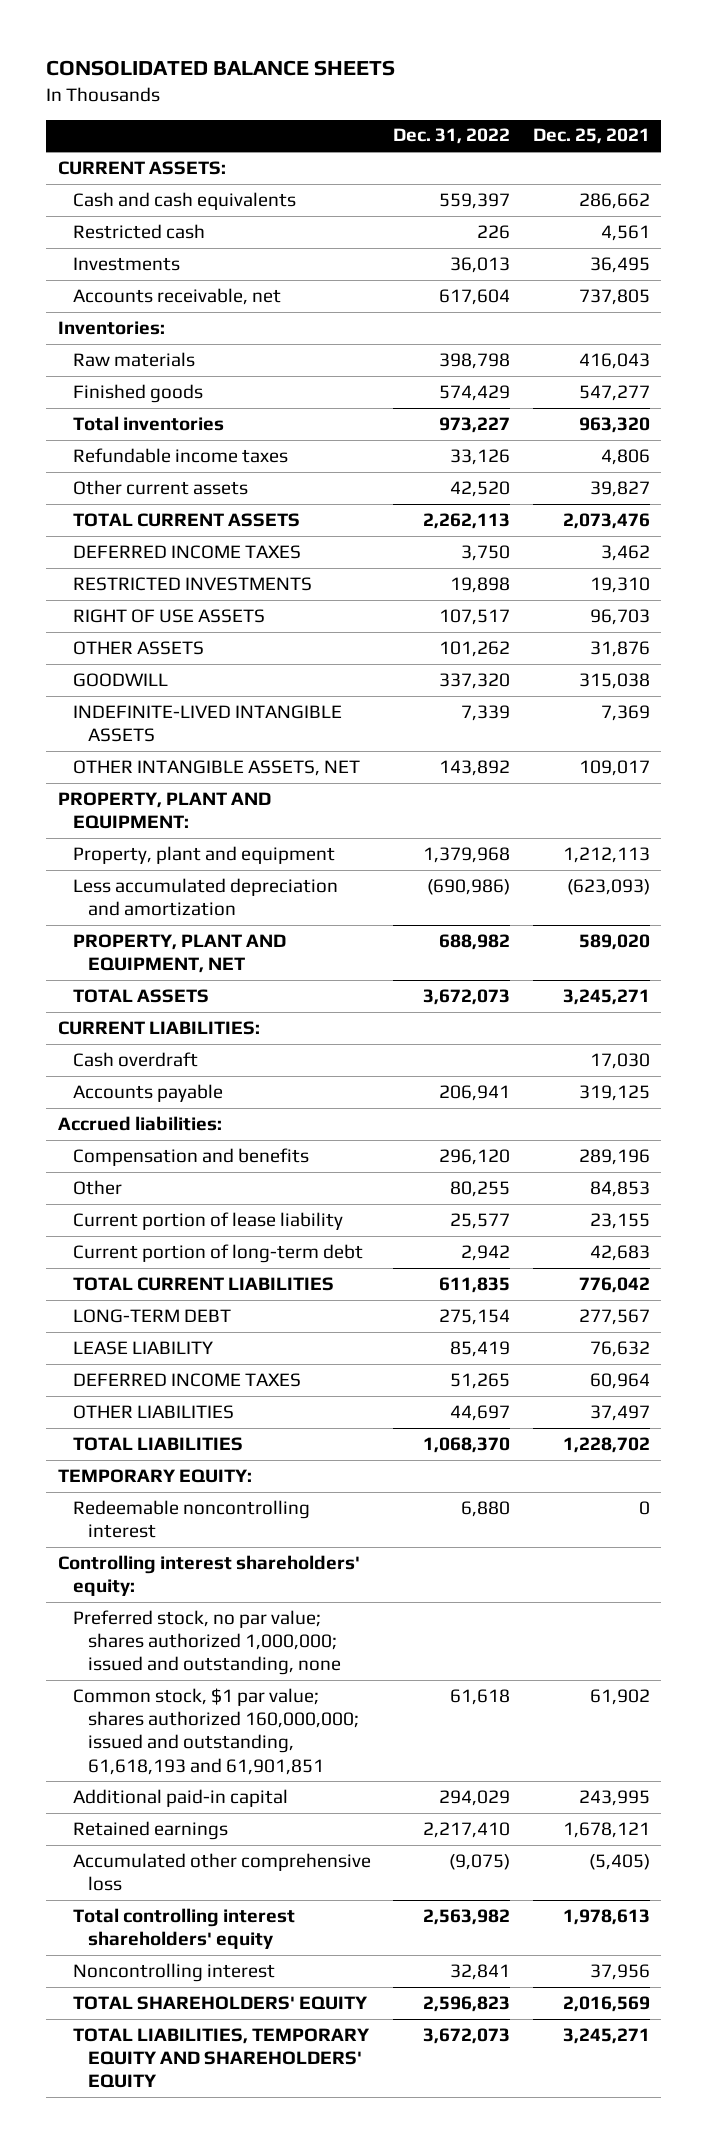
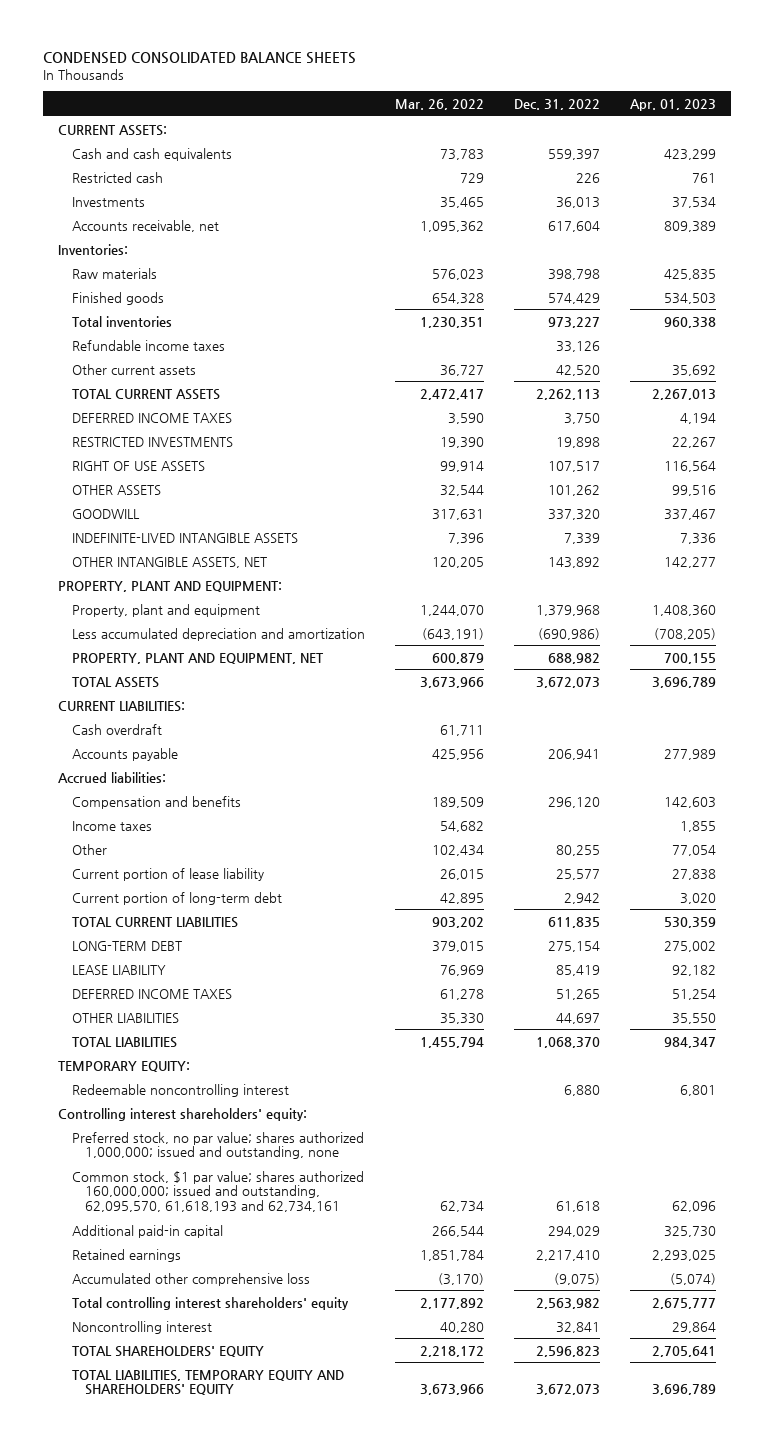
[46,60,396,77] CONSOLIDATED BALANCE SHEETS -> [43,52,357,65] CONDENSED CONSOLIDATED BALANCE SHEETS
[532,128,650,145] Dec. 25, 2021 -> none
none -> [394,98,484,110] Mar. 26, 2022
none -> [629,98,716,111] Apr. 01, 2023
none -> [71,820,152,831] Income taxes
[72,1687,360,1775] Common stock, $1 par value; shares authorized 160,000,000; issued and outstanding, 61,618,193 and 61,901,851 -> [71,1170,364,1212] Common stock, $1 par value; shares authorized 160,000,000; issued and outstanding, 62,095,570, 61,618,193 and 62,734,161

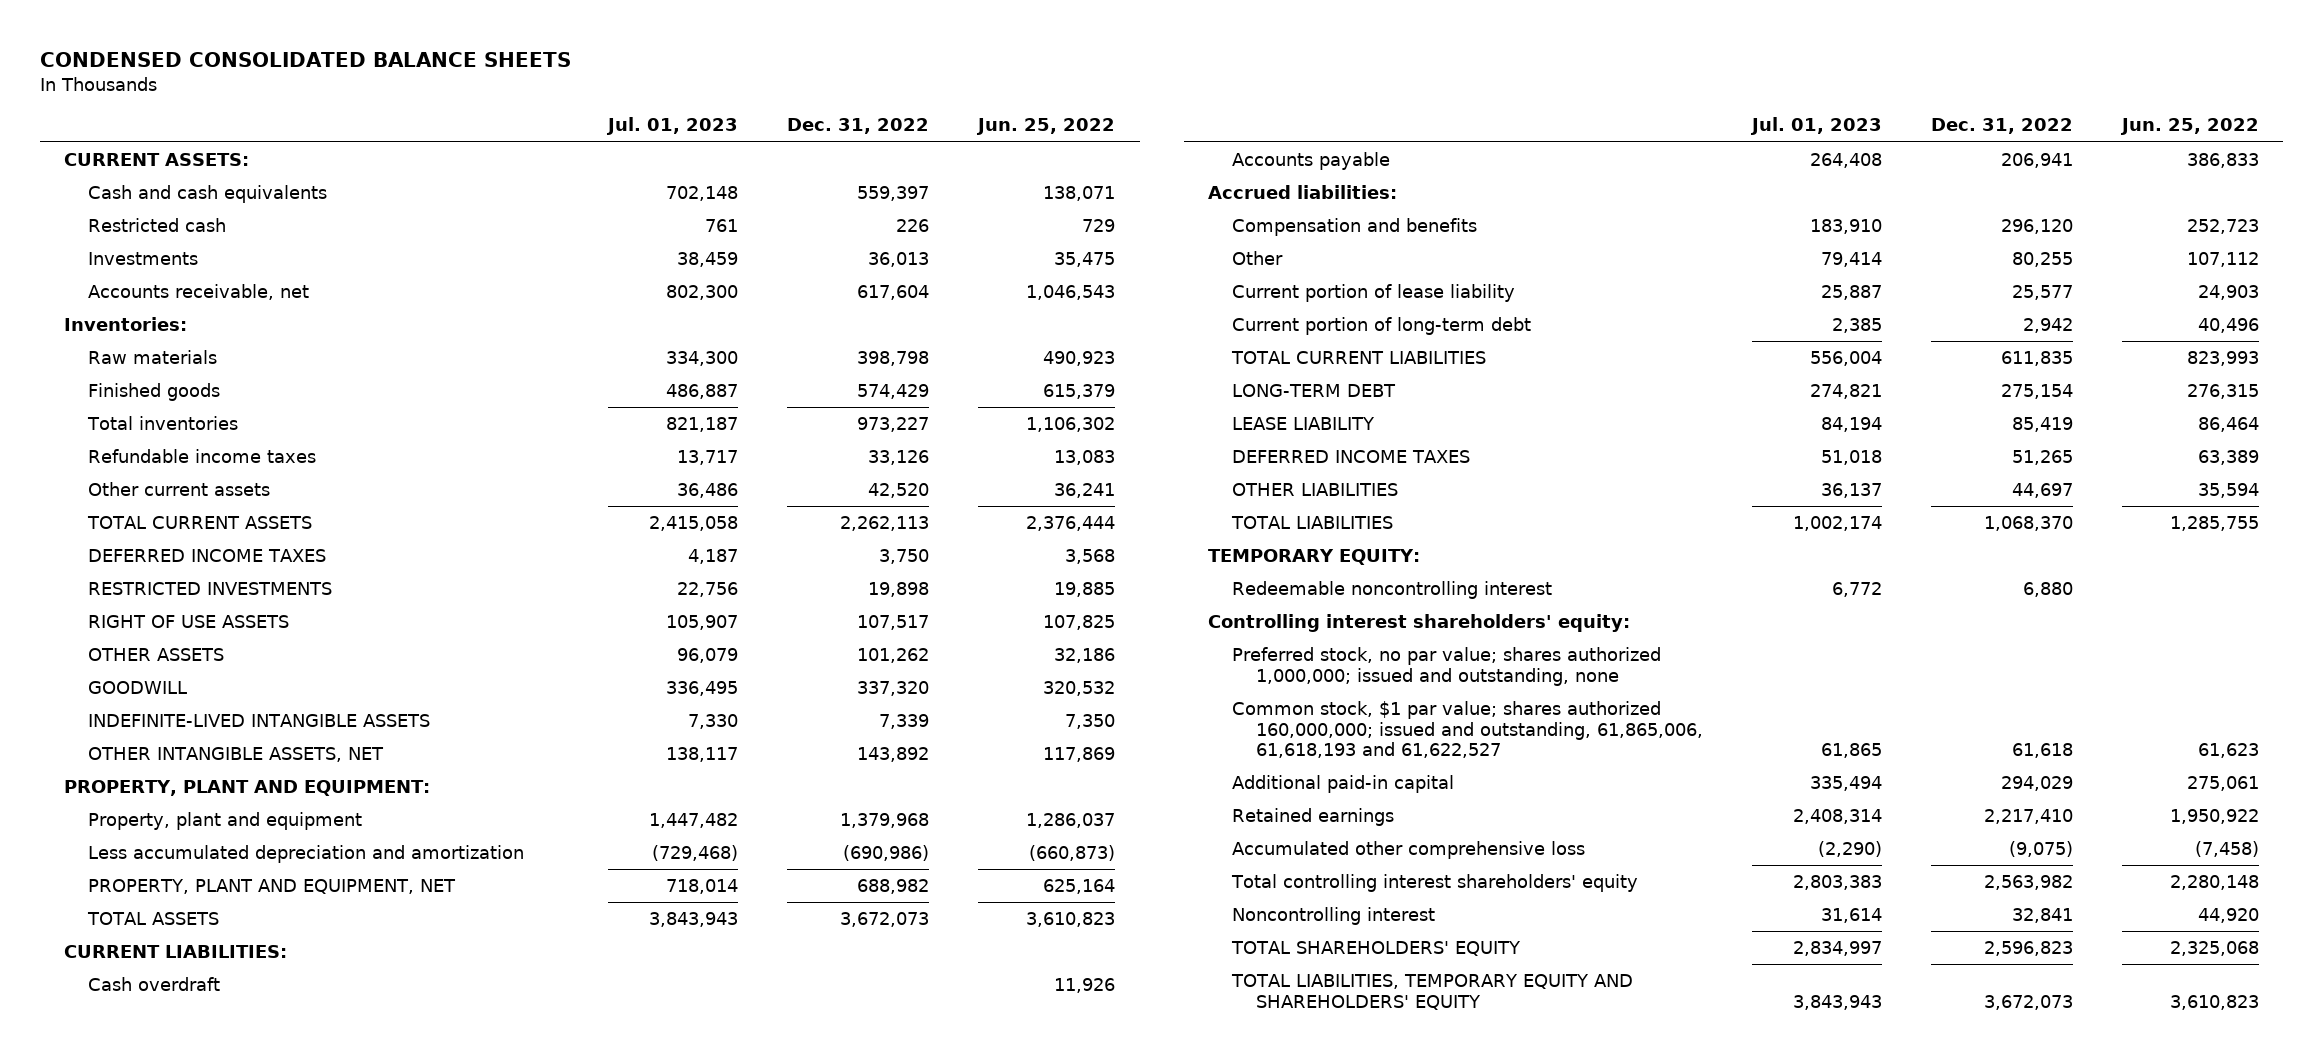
[394,98,484,110] Mar. 26, 2022 -> none
[629,98,716,111] Apr. 01, 2023 -> none
none -> [606,117,739,136] Jul. 01, 2023
none -> [976,118,1116,136] Jun. 25, 2022
[71,820,152,831] Income taxes -> none
[71,1170,364,1212] Common stock, $1 par value; shares authorized 160,000,000; issued and outstanding, 62,095,570, 61,618,193 and 62,734,161 -> [1231,701,1703,759] Common stock, $1 par value; shares authorized 160,000,000; issued and outstanding, 61,865,006, 61,618,193 and 61,622,527

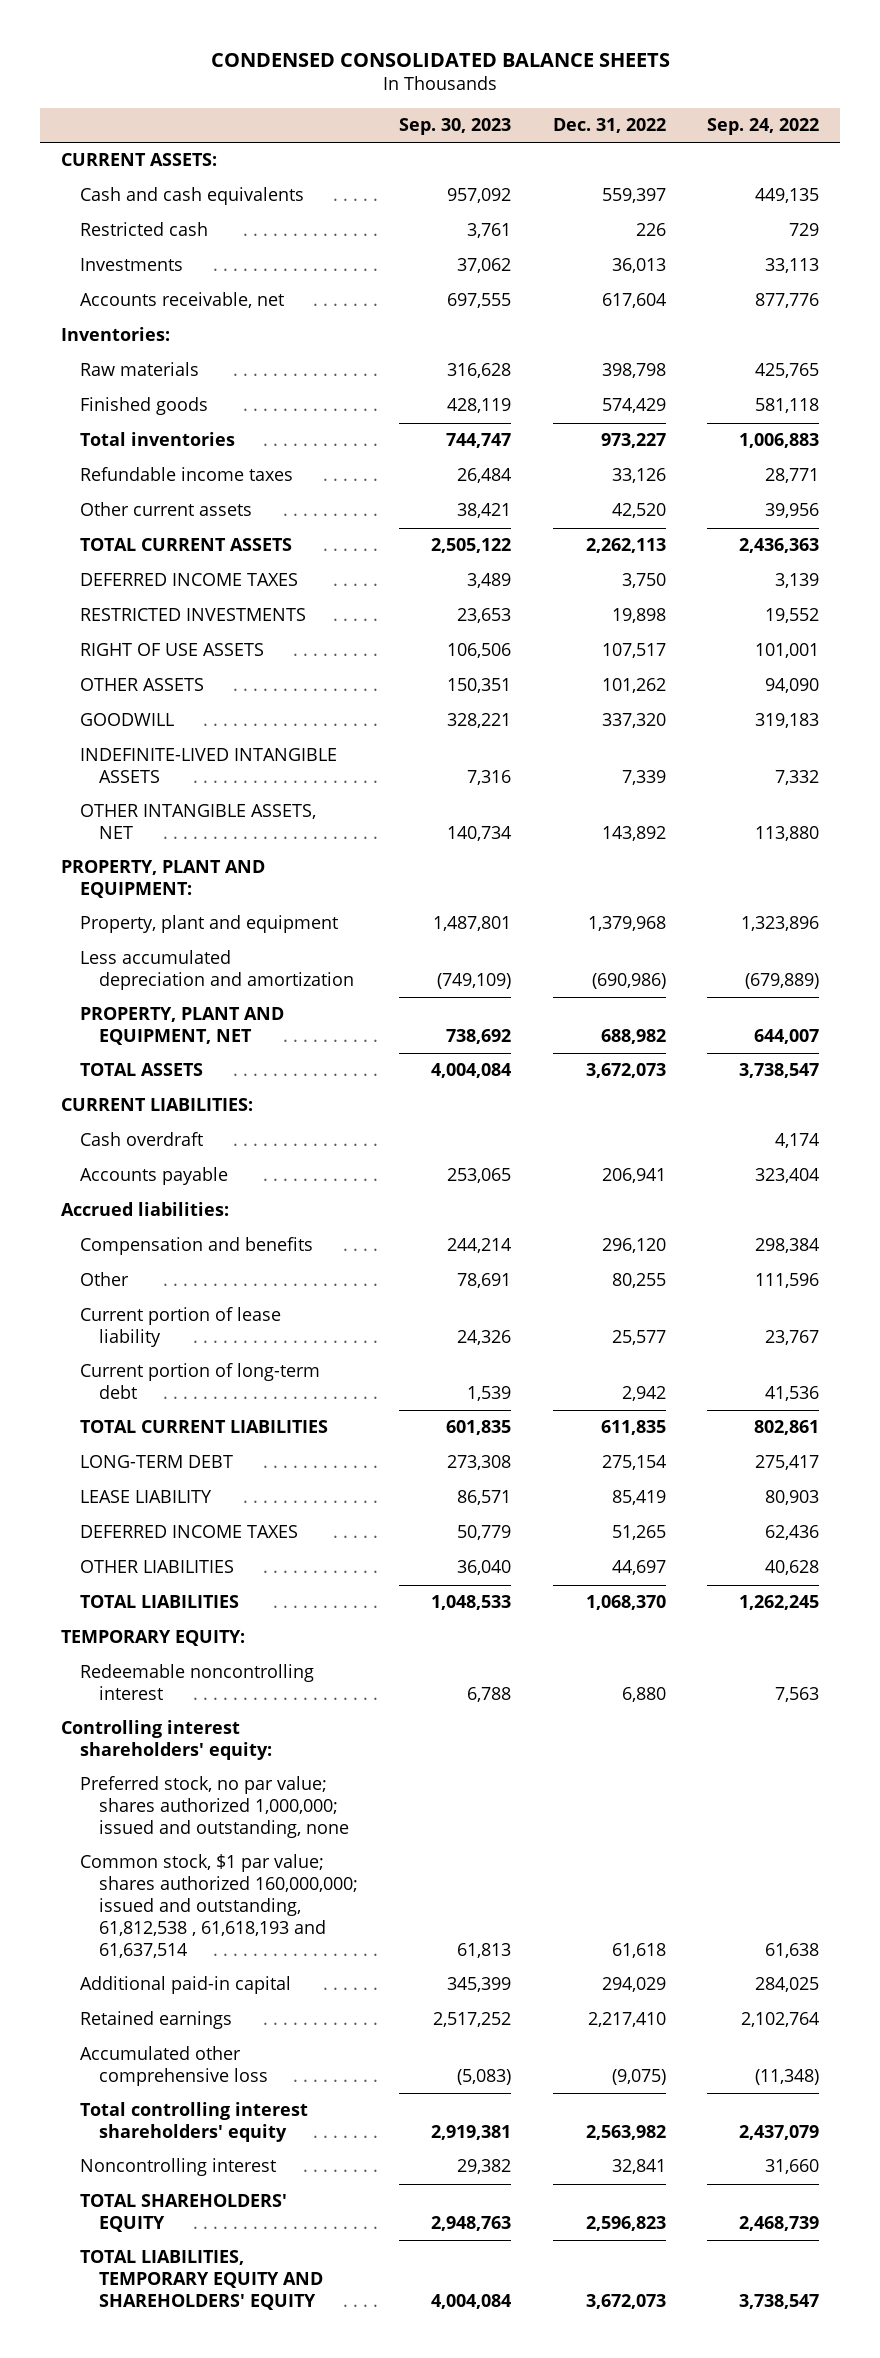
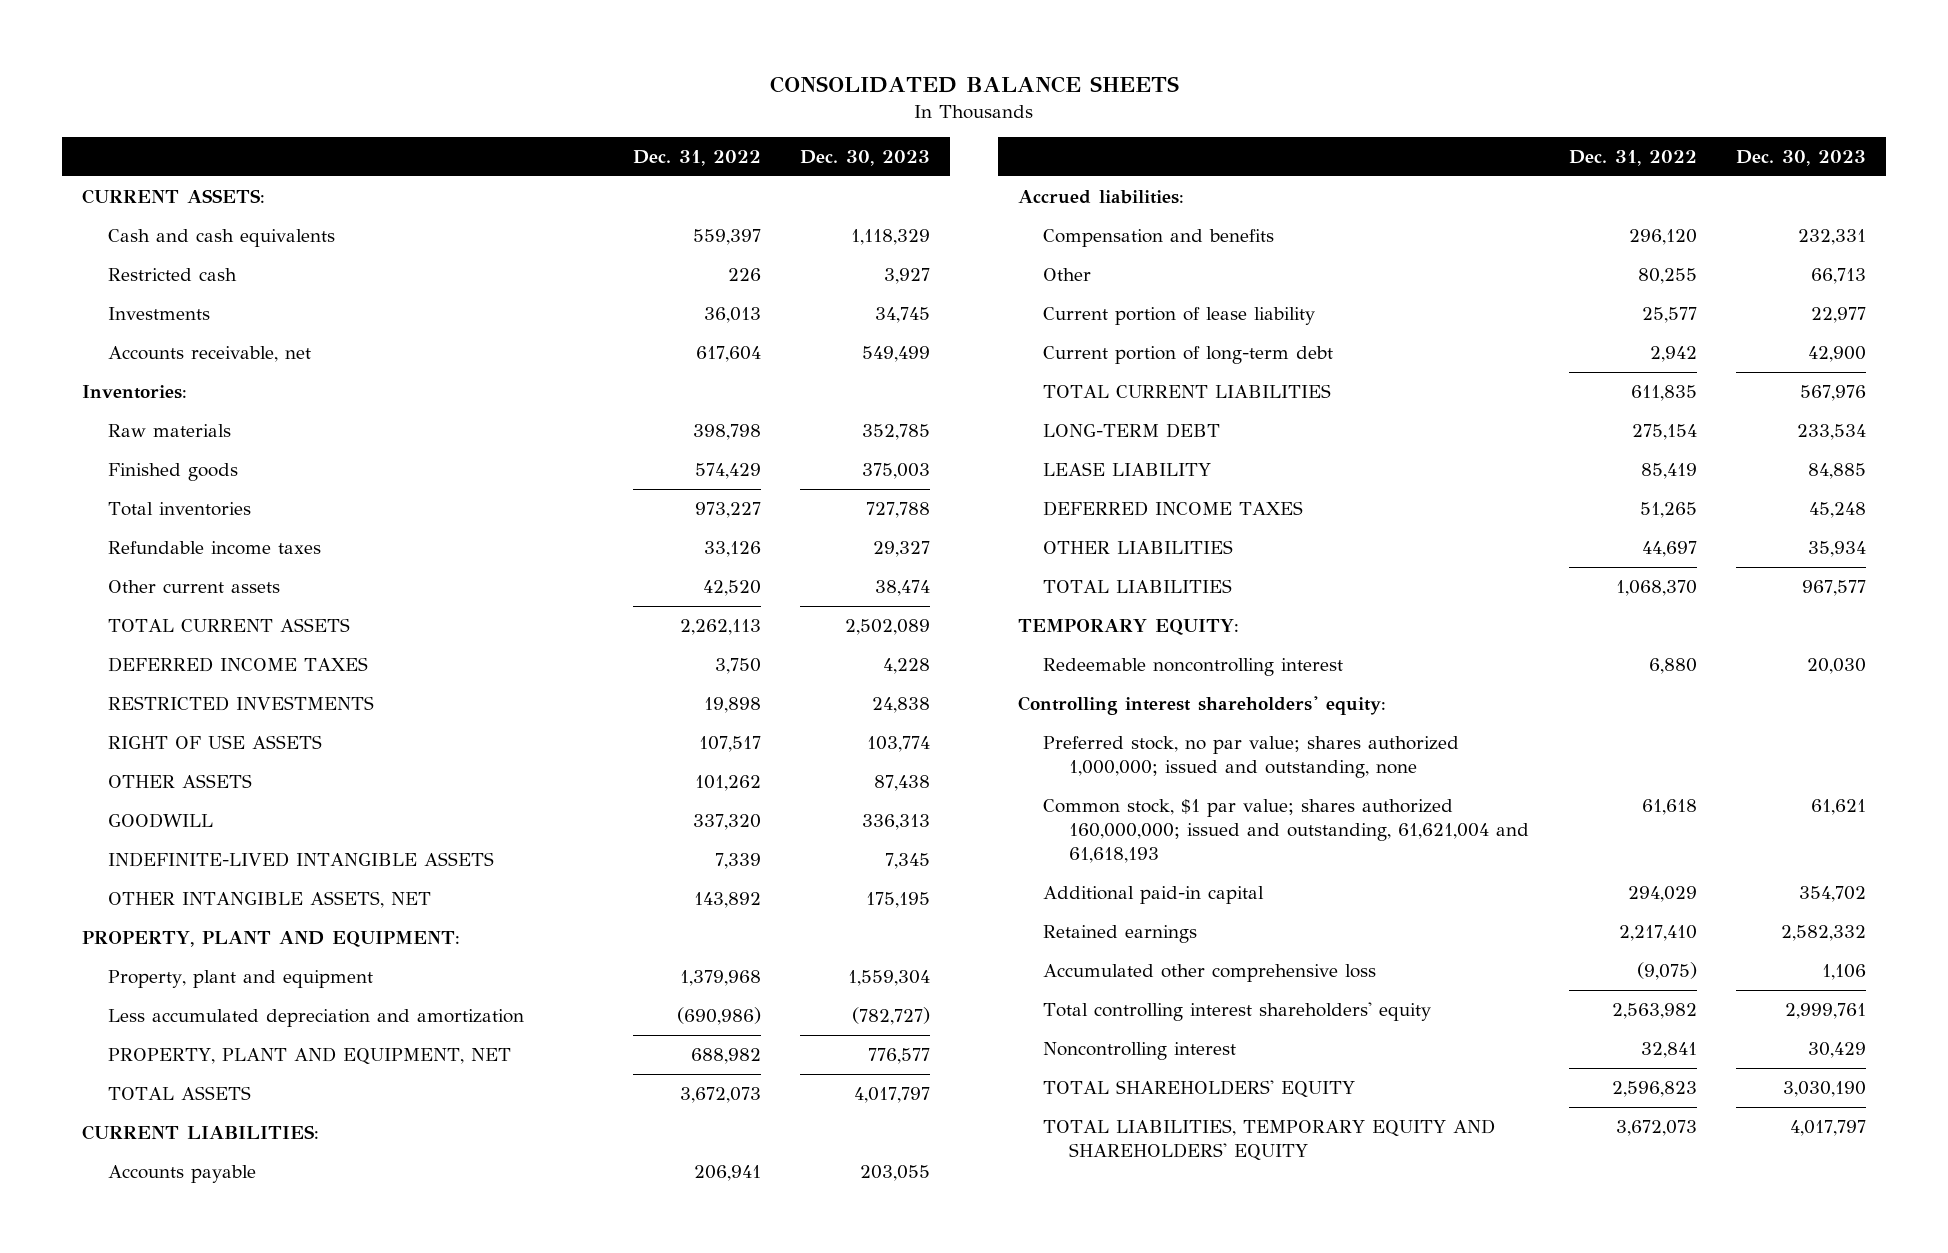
[211,53,671,68] CONDENSED CONSOLIDATED BALANCE SHEETS -> [769,76,1179,94] CONSOLIDATED BALANCE SHEETS
[399,118,512,136] Sep. 30, 2023 -> none
[707,118,820,136] Sep. 24, 2022 -> none
none -> [800,150,931,167] Dec. 30, 2023
[79,1132,203,1147] Cash overdraft -> none
[79,1854,358,1958] Common stock, $1 par value; shares authorized 160,000,000; issued and outstanding, 61,812,538 , 61,618,193 and 61,637,514 -> [1043,798,1530,864] Common stock, $1 par value; shares authorized 160,000,000; issued and outstanding, 61,621,004 and 61,618,193

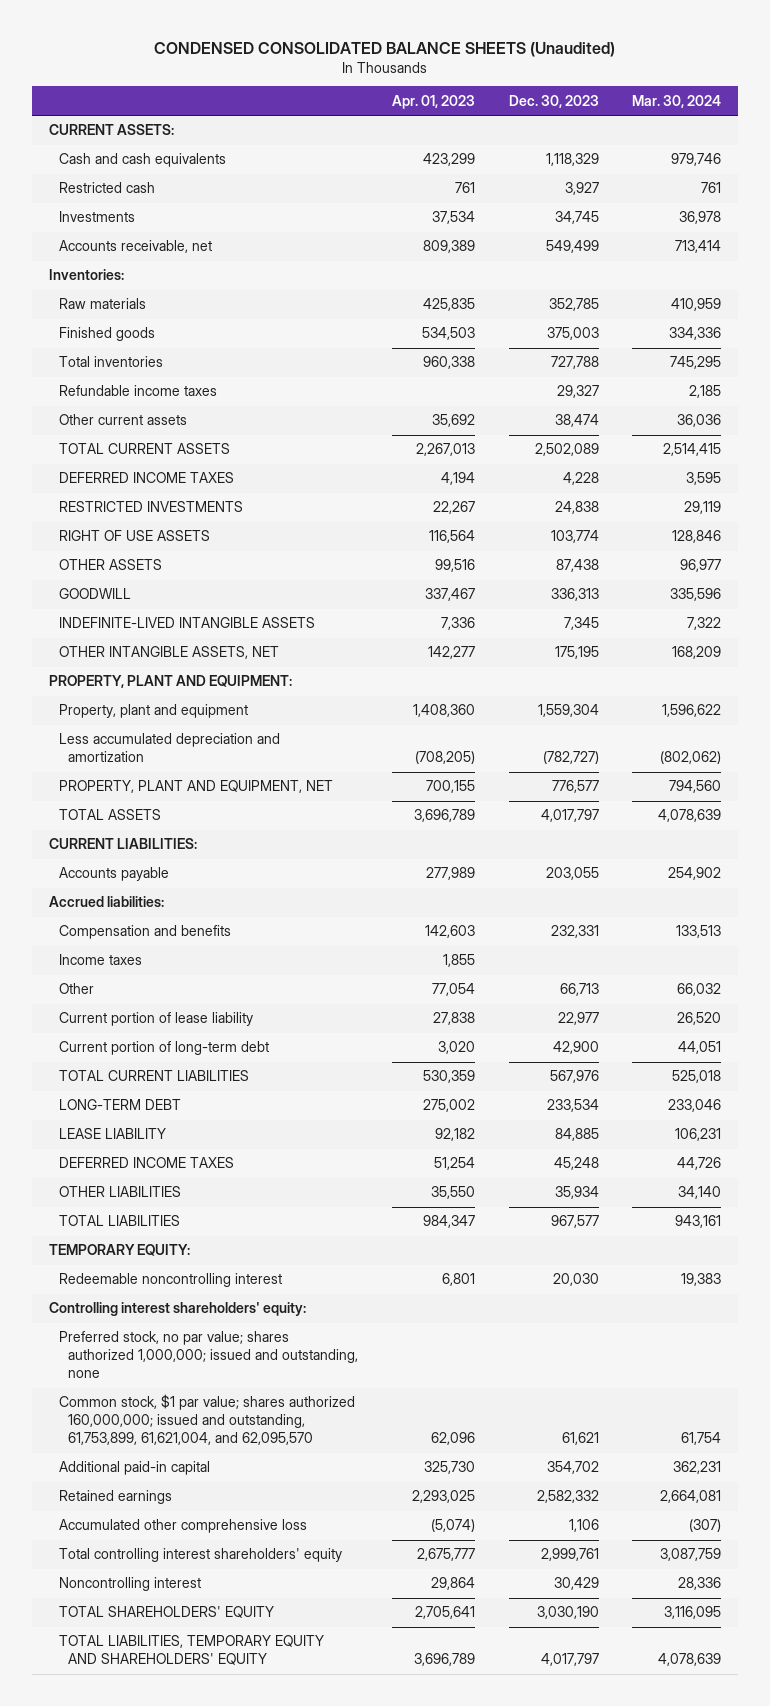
[769,76,1179,94] CONSOLIDATED BALANCE SHEETS -> [153,41,615,57] CONDENSED CONSOLIDATED BALANCE SHEETS (Unaudited)
[632,150,761,167] Dec. 31, 2022 -> none
none -> [391,94,475,109] Apr. 01, 2023
none -> [632,94,722,108] Mar. 30, 2024
none -> [58,954,142,966] Income taxes
[1043,798,1530,864] Common stock, $1 par value; shares authorized 160,000,000; issued and outstanding, 61,621,004 and 61,618,193 -> [58,1394,355,1446] Common stock, $1 par value; shares authorized 160,000,000; issued and outstanding, 61,753,899, 61,621,004, and 62,095,570

